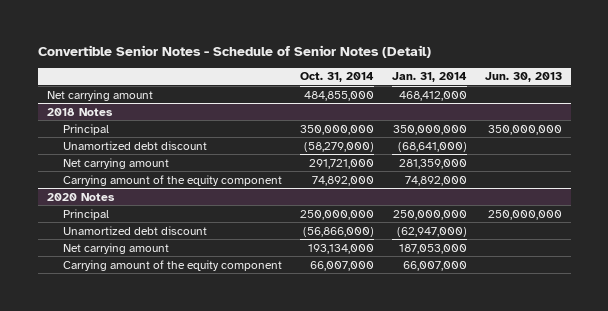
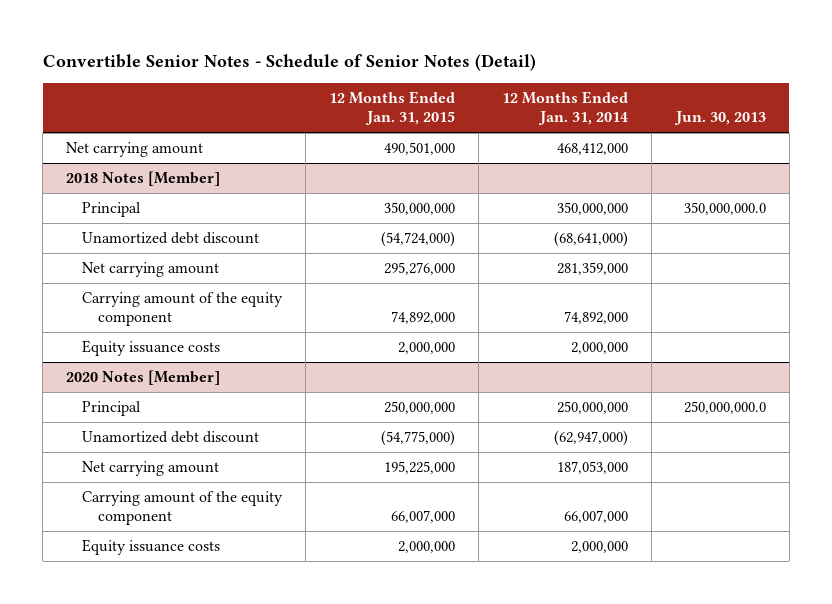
[299,72,374,83] Oct. 31, 2014 -> none
[391,72,467,83] Jan. 31, 2014 -> none
none -> [329,91,456,126] 12 Months Ended Jan. 31, 2015
none -> [502,91,629,126] 12 Months Ended Jan. 31, 2014
[46,107,113,116] 2018 Notes -> [66,171,221,187] 2018 Notes [Member]
[487,124,562,135] 350,000,000 -> [683,202,766,216] 350,000,000.0
none -> [81,340,220,357] Equity issuance costs
[46,192,115,201] 2020 Notes -> [66,370,221,386] 2020 Notes [Member]
[487,209,562,220] 250,000,000 -> [683,401,766,415] 250,000,000.0
none -> [81,539,220,556] Equity issuance costs

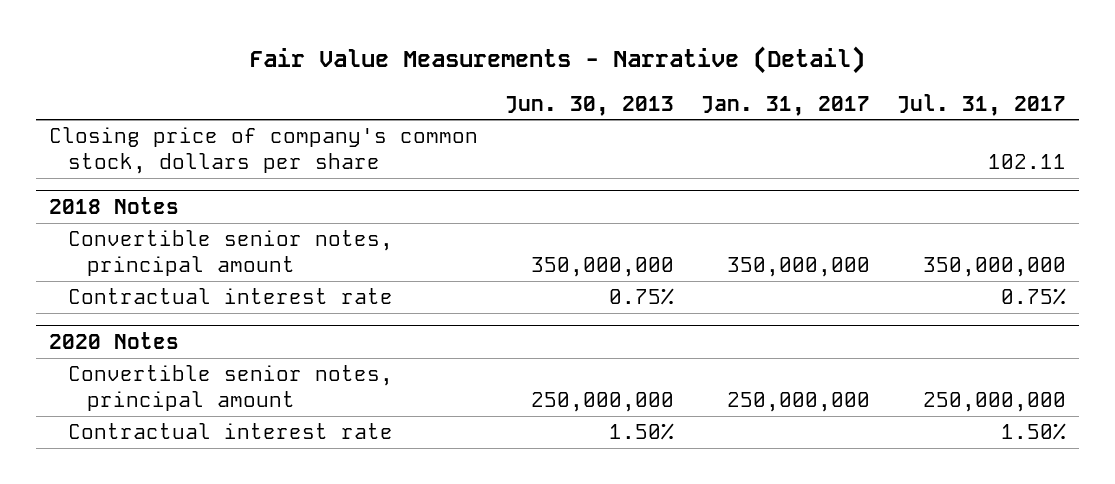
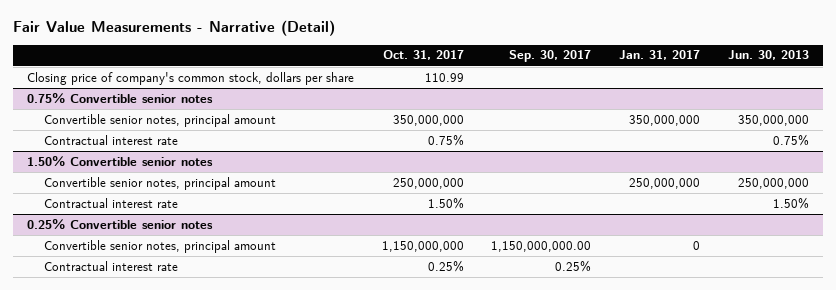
[896,93,1066,116] Jul. 31, 2017 -> none
none -> [382,50,464,61] Oct. 31, 2017
none -> [509,50,592,63] Sep. 30, 2017
[49,197,180,215] 2018 Notes -> [26,92,213,103] 0.75% Convertible senior notes
[49,332,180,350] 2020 Notes -> [26,155,213,166] 1.50% Convertible senior notes
none -> [26,218,213,229] 0.25% Convertible senior notes
none -> [44,239,277,253] Convertible senior notes, principal amount
none -> [44,260,179,271] Contractual interest rate

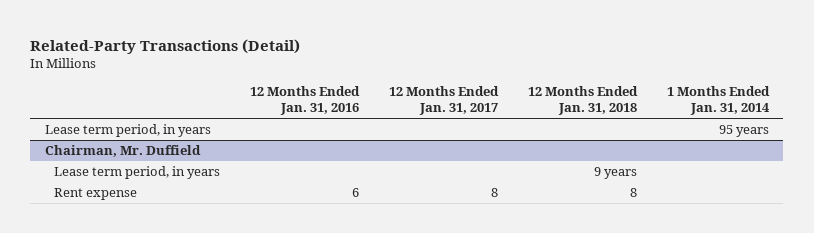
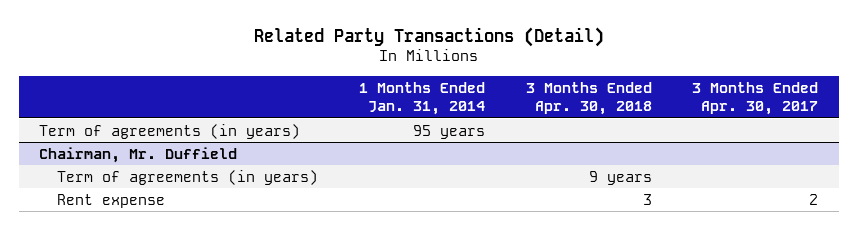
[30,38,301,54] Related-Party Transactions (Detail) -> [253,26,604,47] Related Party Transactions (Detail)
[250,86,361,116] 12 Months Ended Jan. 31, 2016 -> none
[388,86,499,116] 12 Months Ended Jan. 31, 2017 -> none
[527,86,638,116] 12 Months Ended Jan. 31, 2018 -> none
none -> [525,81,652,116] 3 Months Ended Apr. 30, 2018
none -> [692,81,819,116] 3 Months Ended Apr. 30, 2017
[45,124,212,138] Lease term period, in years -> [39,123,301,139] Term of agreements (in years)
[54,166,221,180] Lease term period, in years -> [57,169,319,185] Term of agreements (in years)

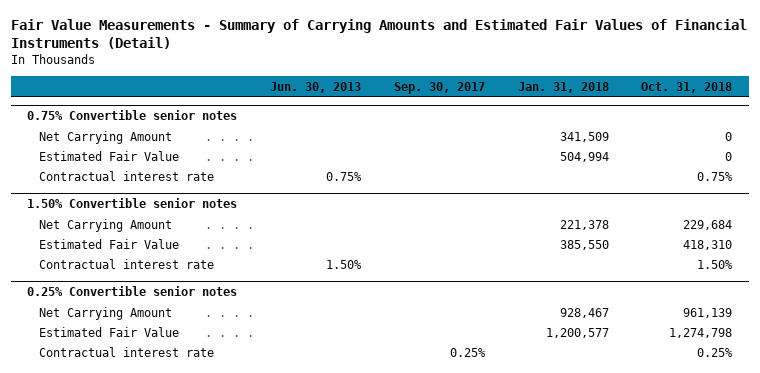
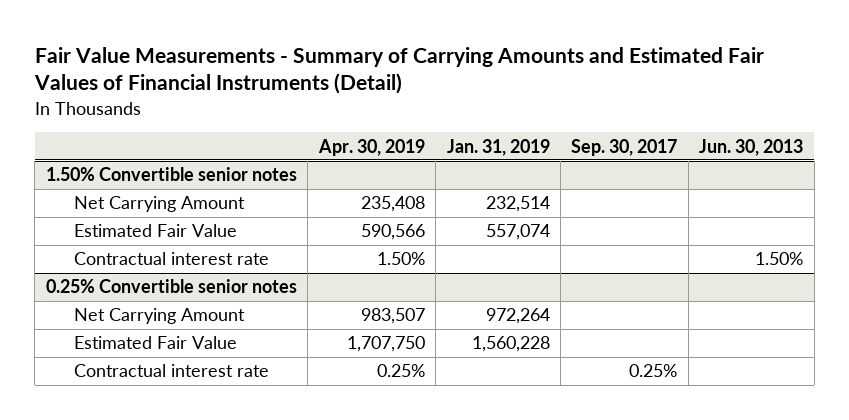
[517,81,609,93] Jan. 31, 2018 -> none
[641,81,733,93] Oct. 31, 2018 -> none
none -> [317,138,425,156] Apr. 30, 2019
none -> [446,138,550,156] Jan. 31, 2019
[27,109,238,120] 0.75% Convertible senior notes -> none
[39,130,173,144] Net Carrying Amount -> none
[39,150,180,161] Estimated Fair Value -> none
[39,170,215,181] Contractual interest rate -> none

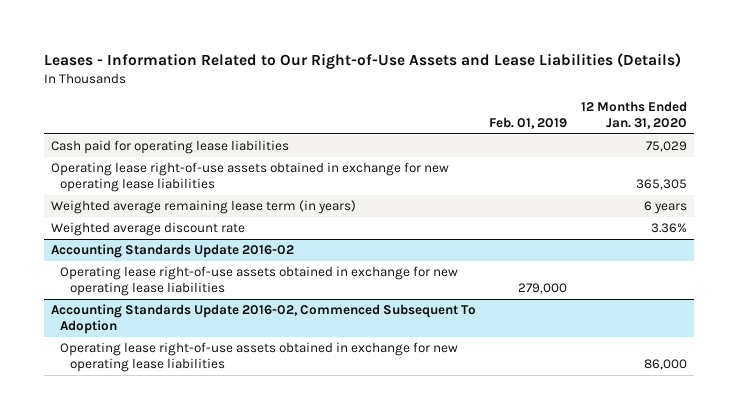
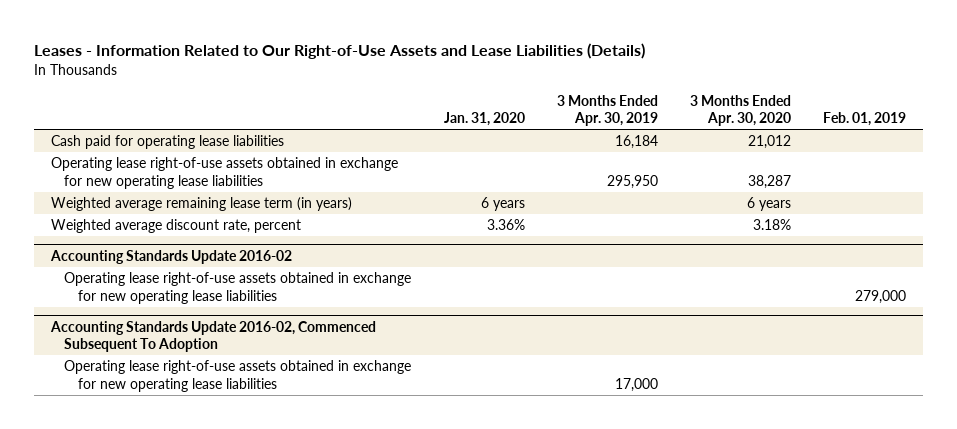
[581,101,688,130] 12 Months Ended Jan. 31, 2020 -> none
none -> [443,112,525,127] Jan. 31, 2020
none -> [556,94,658,127] 3 Months Ended Apr. 30, 2019
none -> [690,94,792,127] 3 Months Ended Apr. 30, 2020
[50,222,245,237] Weighted average discount rate -> [50,219,301,234] Weighted average discount rate, percent

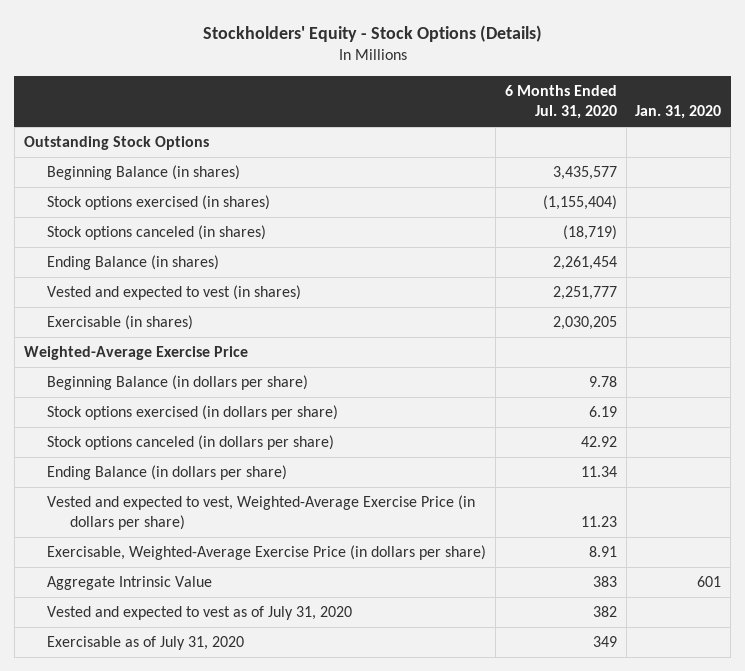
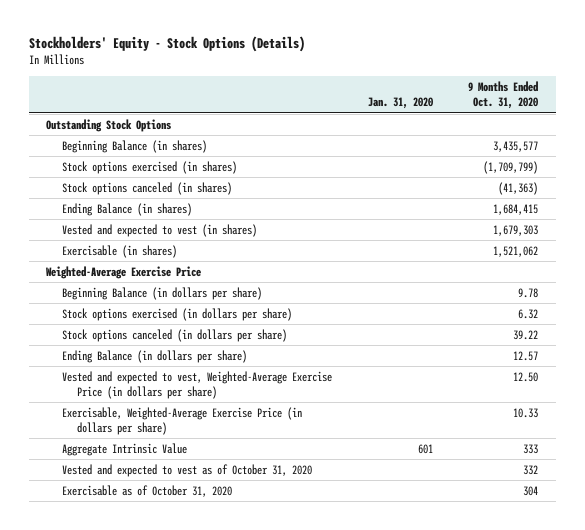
[504,85,617,120] 6 Months Ended Jul. 31, 2020 -> none
none -> [468,81,539,110] 9 Months Ended Oct. 31, 2020
[47,606,353,621] Vested and expected to vest as of July 31, 2020 -> [61,463,312,477] Vested and expected to vest as of October 31, 2020
[47,636,245,651] Exercisable as of July 31, 2020 -> [61,484,232,497] Exercisable as of October 31, 2020

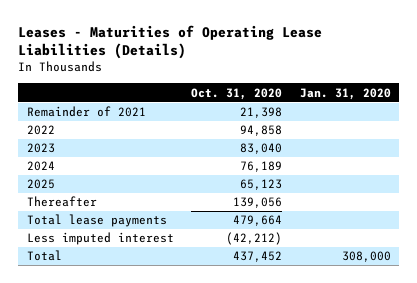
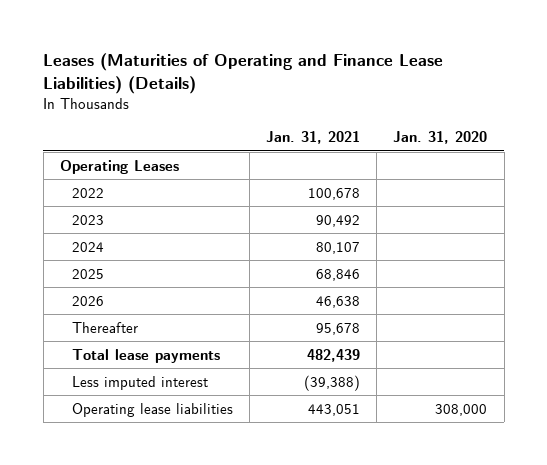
[18,24,323,60] Leases - Maturities of Operating Lease Liabilities (Details) -> [43,52,444,94] Leases (Maturities of Operating and Finance Lease Liabilities) (Details)
[191,87,283,100] Oct. 31, 2020 -> none
none -> [266,131,361,145] Jan. 31, 2021
[26,106,146,118] Remainder of 2021 -> none
none -> [59,159,179,174] Operating Leases
none -> [72,295,105,306] 2026
[26,250,62,262] Total -> [72,402,234,417] Operating lease liabilities

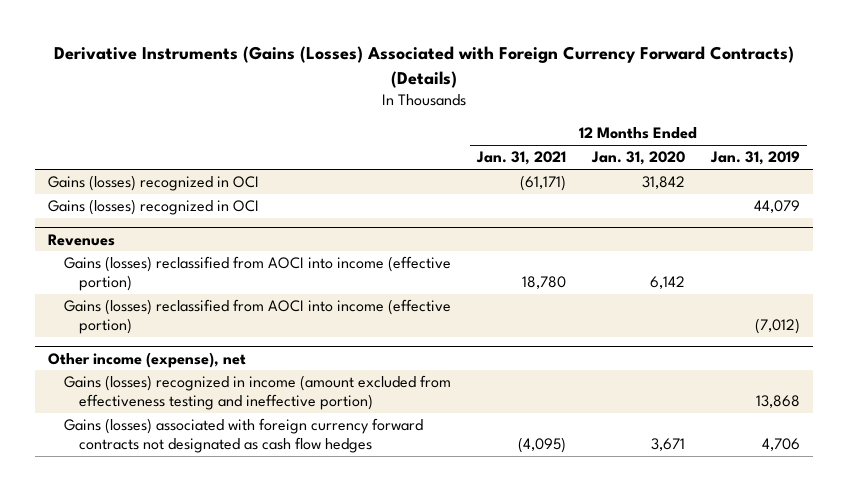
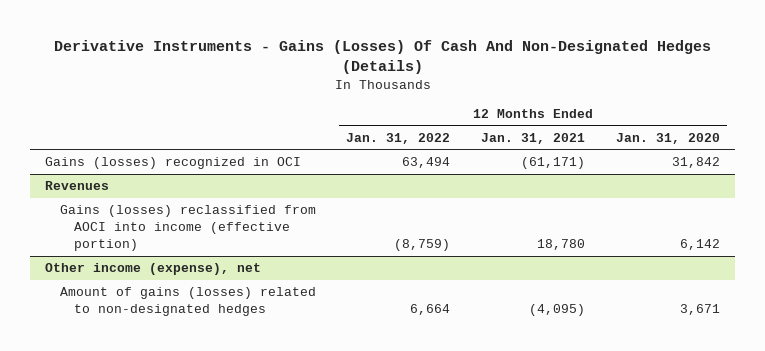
[54,46,795,88] Derivative Instruments (Gains (Losses) Associated with Foreign Currency Forward Contracts) (Details) -> [53,39,711,74] Derivative Instruments - Gains (Losses) Of Cash And Non-Designated Hedges (Details)
[710,151,801,166] Jan. 31, 2019 -> none
none -> [346,132,451,144] Jan. 31, 2022
[47,199,259,216] Gains (losses) recognized in OCI -> none
[63,299,451,334] Gains (losses) reclassified from AOCI into income (effective portion) -> none
[63,375,451,410] Gains (losses) recognized in income (amount excluded from effectiveness testing and ineffective portion) -> none
[63,418,423,453] Gains (losses) associated with foreign currency forward contracts not designated as cash flow hedges -> [59,287,316,317] Amount of gains (losses) related to non-designated hedges

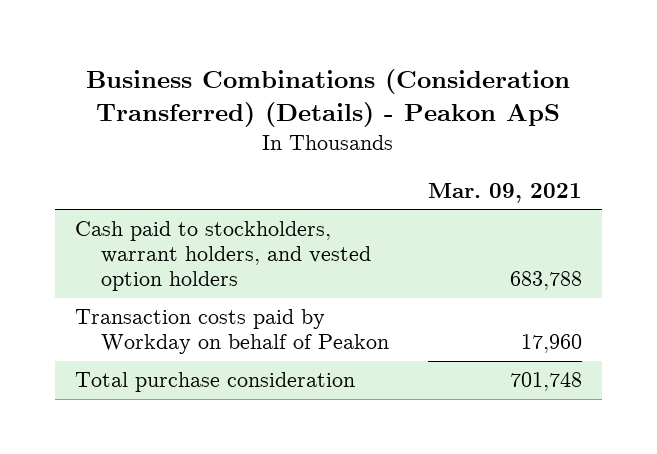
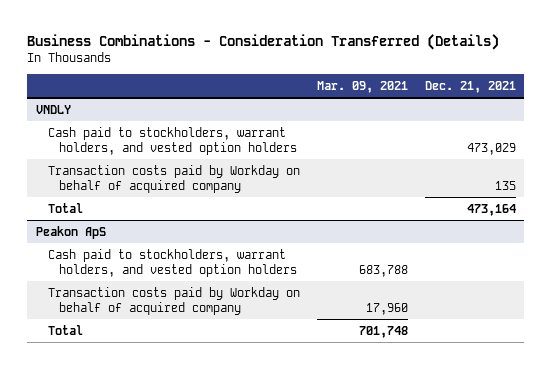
[86,69,571,128] Business Combinations (Consideration Transferred) (Details) - Peakon ApS -> [27,33,500,50] Business Combinations - Consideration Transferred (Details)
none -> [424,81,516,94] Dec. 21, 2021
none -> [35,104,71,114] VNDLY
none -> [47,126,298,155] Cash paid to stockholders, warrant holders, and vested option holders
none -> [47,164,300,193] Transaction costs paid by Workday on behalf of acquired company
none -> [47,202,83,213] Total
none -> [35,225,106,239] Peakon ApS
[74,309,389,355] Transaction costs paid by Workday on behalf of Peakon -> [47,286,300,315] Transaction costs paid by Workday on behalf of acquired company
[74,372,355,393] Total purchase consideration -> [47,324,83,335] Total

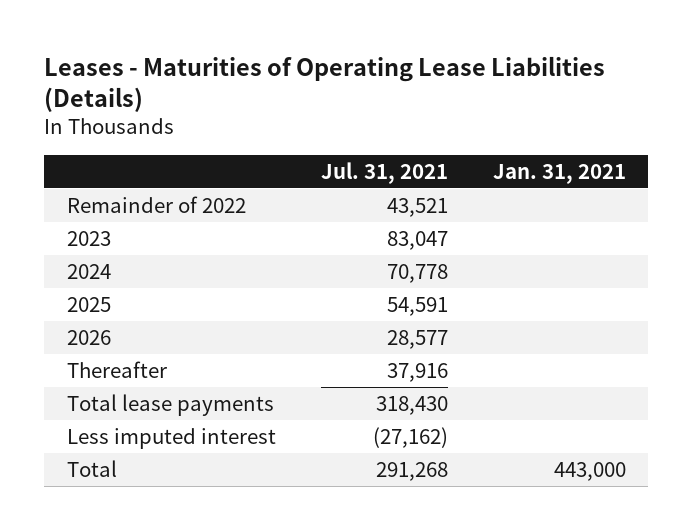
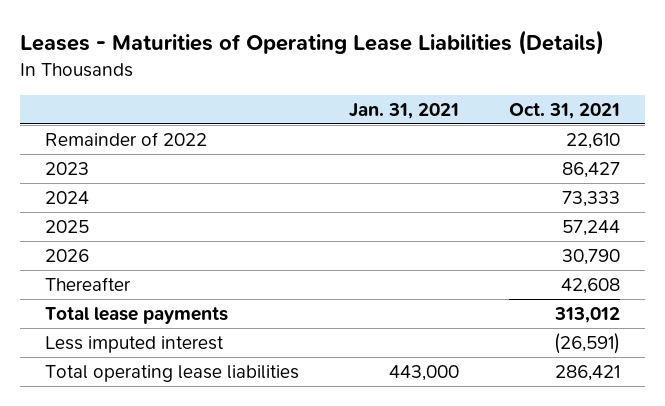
[320,161,448,184] Jul. 31, 2021 -> none
none -> [508,102,620,119] Oct. 31, 2021
[66,459,117,477] Total -> [44,365,299,383] Total operating lease liabilities

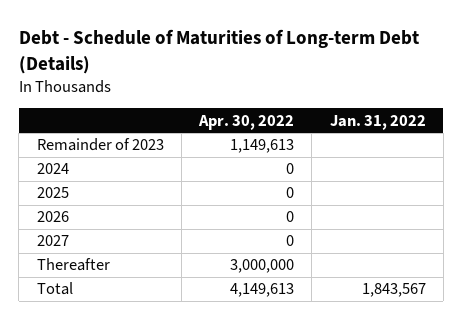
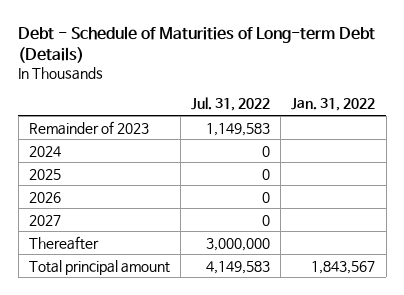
[198,114,295,130] Apr. 30, 2022 -> none
none -> [191,97,271,112] Jul. 31, 2022
[36,282,73,296] Total -> [28,259,170,275] Total principal amount

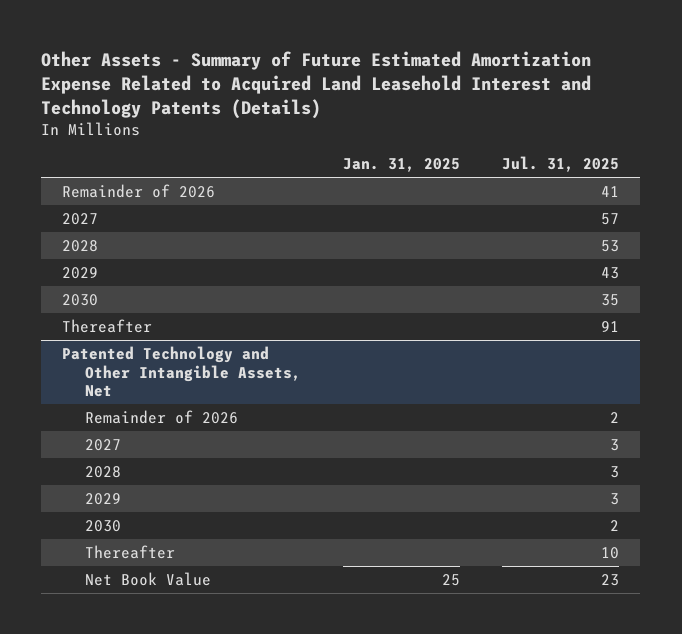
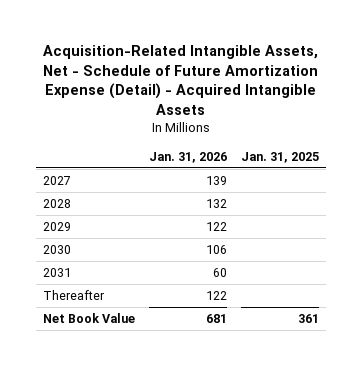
[41,50,592,119] Other Assets - Summary of Future Estimated Amortization Expense Related to Acquired Land Leasehold Interest and Technology Patents (Details) -> [43,44,319,115] Acquisition-Related Intangible Assets, Net - Schedule of Future Amortization Expense (Detail) - Acquired Intangible Assets
[502,156,620,173] Jul. 31, 2025 -> none
none -> [149,151,228,163] Jan. 31, 2026
[62,183,216,198] Remainder of 2026 -> none
none -> [43,267,72,277] 2031
[62,345,302,398] Patented Technology and Other Intangible Assets, Net -> none
[85,409,239,424] Remainder of 2026 -> none
[85,438,122,451] 2027 -> none
[85,465,122,478] 2028 -> none
[85,492,122,505] 2029 -> none
[85,519,122,532] 2030 -> none
[85,544,176,559] Thereafter -> none
[85,571,212,586] Net Book Value -> none
none -> [43,312,136,323] Net Book Value

